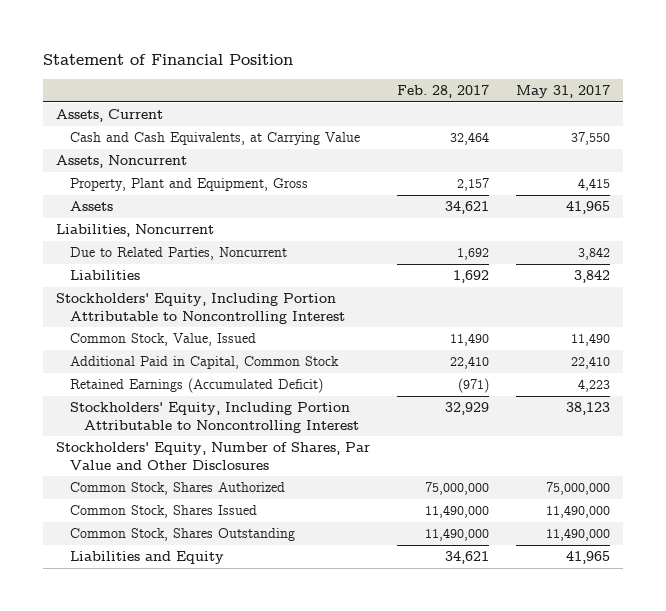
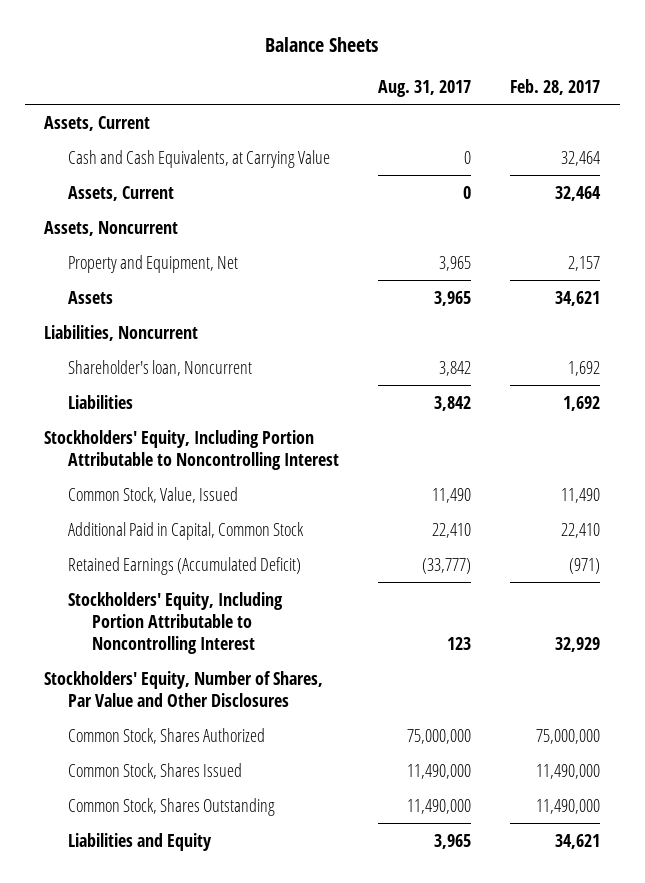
[42,53,293,65] Statement of Financial Position -> [265,36,379,52] Balance Sheets
[515,85,610,99] May 31, 2017 -> none
none -> [378,80,472,98] Aug. 31, 2017
none -> [68,185,175,201] Assets, Current
[70,178,309,192] Property, Plant and Equipment, Gross -> [68,254,239,273] Property and Equipment, Net
[70,247,288,261] Due to Related Parties, Noncurrent -> [68,359,253,376] Shareholder's loan, Noncurrent

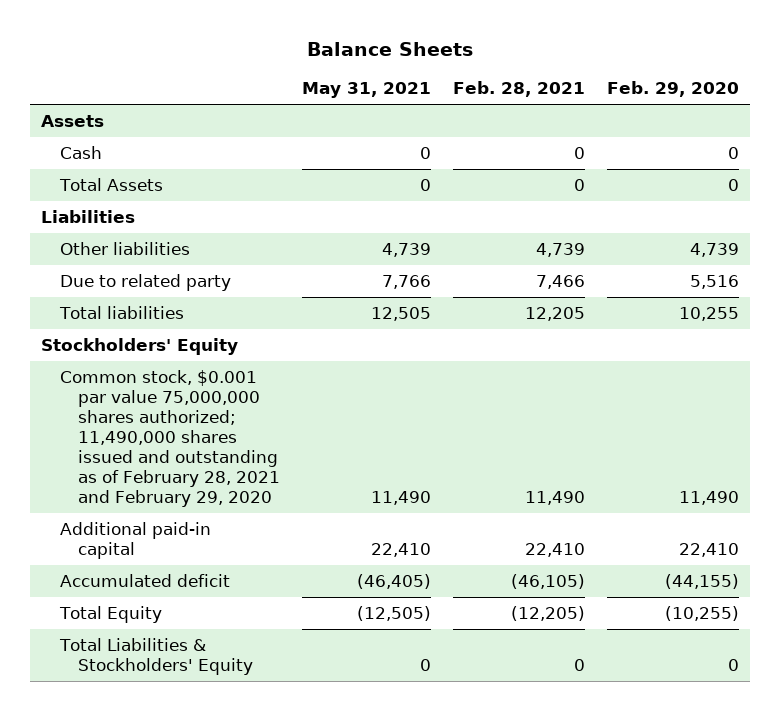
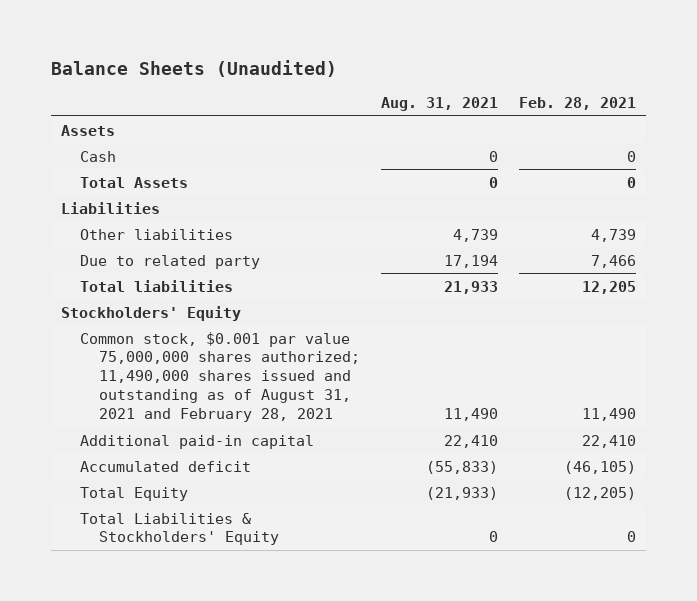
[306,41,473,56] Balance Sheets -> [51,59,338,77] Balance Sheets (Unaudited)
[301,82,431,99] May 31, 2021 -> none
[606,81,739,98] Feb. 29, 2020 -> none
none -> [380,97,498,112] Aug. 31, 2021
[59,370,280,508] Common stock, $0.001 par value 75,000,000 shares authorized; 11,490,000 shares issued and outstanding as of February 28, 2021 and February 29, 2020 -> [80,331,360,423] Common stock, $0.001 par value 75,000,000 shares authorized; 11,490,000 shares issued and outstanding as of August 31, 2021 and February 28, 2021

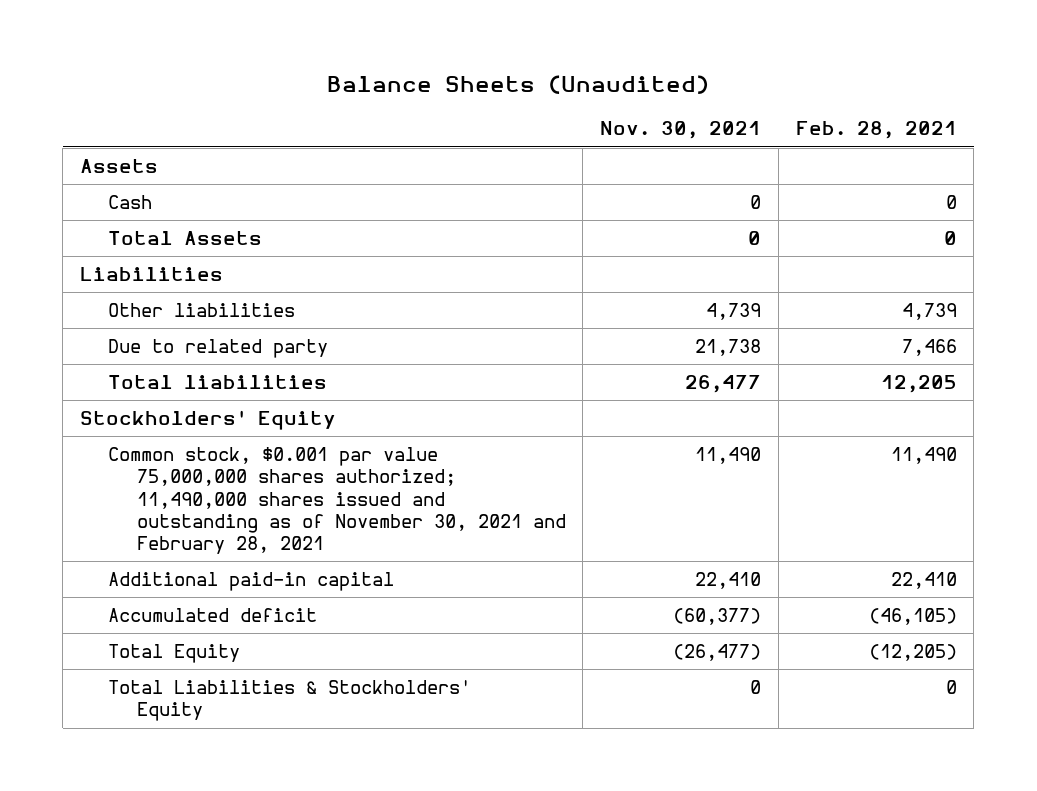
[380,97,498,112] Aug. 31, 2021 -> none
none -> [600,121,762,140] Nov. 30, 2021
[80,331,360,423] Common stock, $0.001 par value 75,000,000 shares authorized; 11,490,000 shares issued and outstanding as of August 31, 2021 and February 28, 2021 -> [108,447,566,555] Common stock, $0.001 par value 75,000,000 shares authorized; 11,490,000 shares issued and outstanding as of November 30, 2021 and February 28, 2021

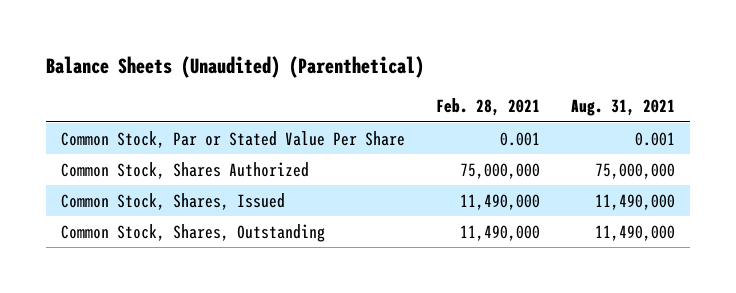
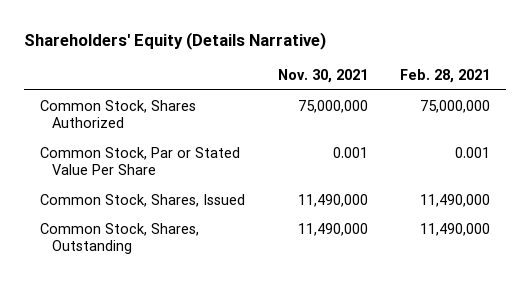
[45,56,424,79] Balance Sheets (Unaudited) (Parenthetical) -> [23,32,326,51] Shareholders' Equity (Details Narrative)
[570,99,675,117] Aug. 31, 2021 -> none
none -> [277,69,368,84] Nov. 30, 2021
[61,130,406,148] Common Stock, Par or Stated Value Per Share -> [40,146,241,176] Common Stock, Par or Stated Value Per Share

